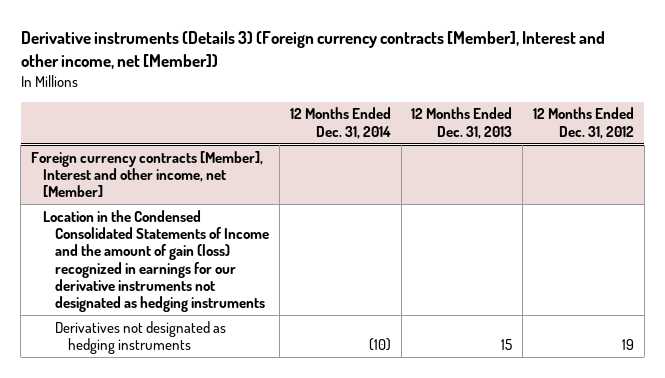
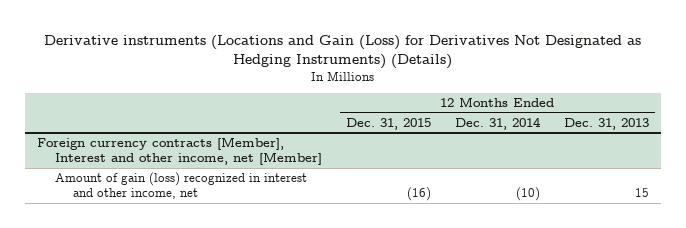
[20,30,605,69] Derivative instruments (Details 3) (Foreign currency contracts [Member], Interest and other income, net [Member]) -> [44,34,642,69] Derivative instruments (Locations and Gain (Loss) for Derivatives Not Designated as Hedging Instruments) (Details)
[532,107,634,139] 12 Months Ended Dec. 31, 2012 -> none
none -> [345,117,431,130] Dec. 31, 2015
[43,209,270,312] Location in the Condensed Consolidated Statements of Income and the amount of gain (loss) recognized in earnings for our derivative instruments not designated as hedging instruments -> none
[55,320,227,355] Derivatives not designated as hedging instruments -> [55,172,308,200] Amount of gain (loss) recognized in interest and other income, net

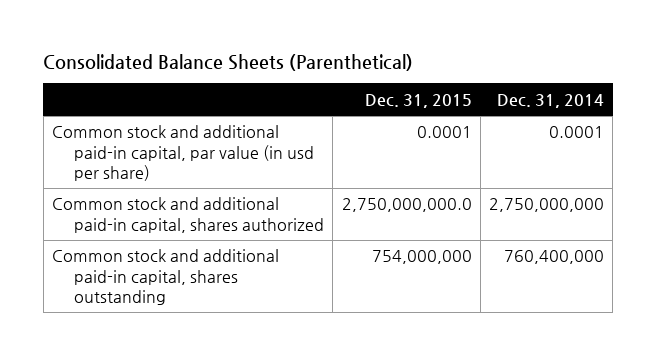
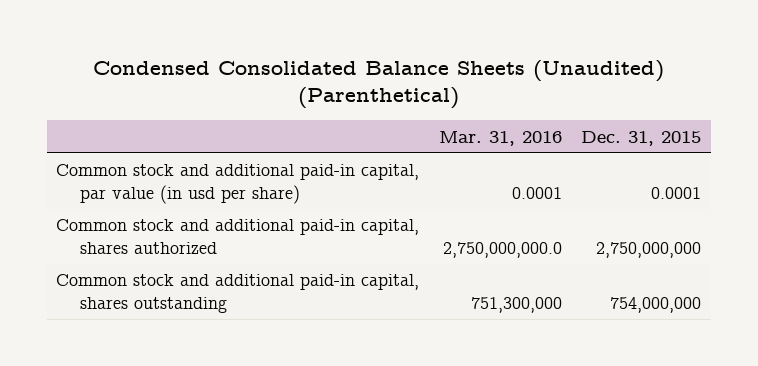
[43,53,414,71] Consolidated Balance Sheets (Parenthetical) -> [92,59,664,110] Condensed Consolidated Balance Sheets (Unaudited) (Parenthetical)
[496,93,604,108] Dec. 31, 2014 -> none
none -> [438,130,562,146] Mar. 31, 2016
[341,198,472,213] 2,750,000,000.0 -> [596,242,702,259] 2,750,000,000

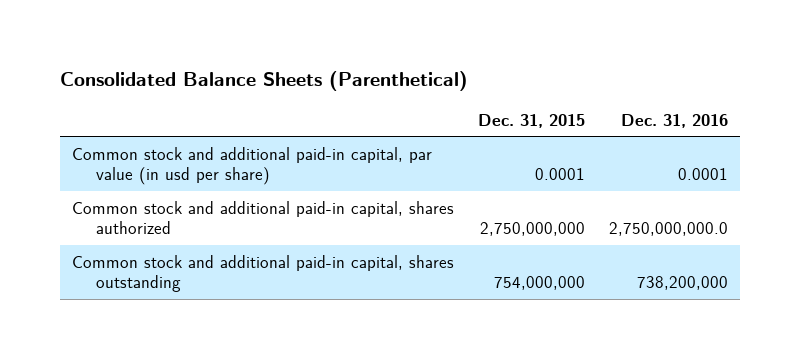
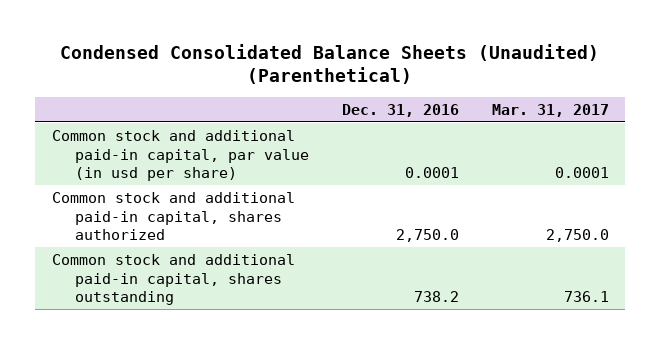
[59,71,468,92] Consolidated Balance Sheets (Parenthetical) -> [60,43,600,85] Condensed Consolidated Balance Sheets (Unaudited) (Parenthetical)
[477,113,585,128] Dec. 31, 2015 -> none
none -> [491,104,609,118] Mar. 31, 2017
[608,222,728,237] 2,750,000,000.0 -> [395,229,459,243] 2,750.0
[636,276,728,291] 738,200,000 -> [413,291,459,303] 738.2

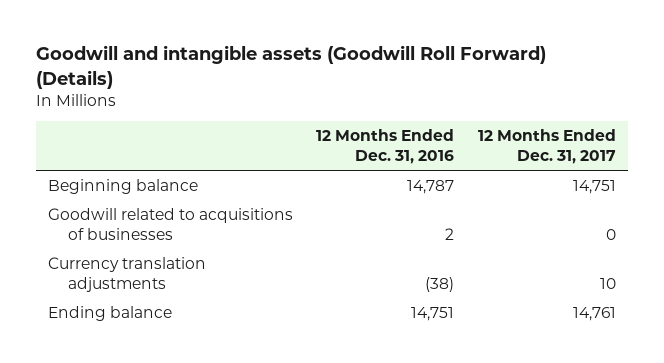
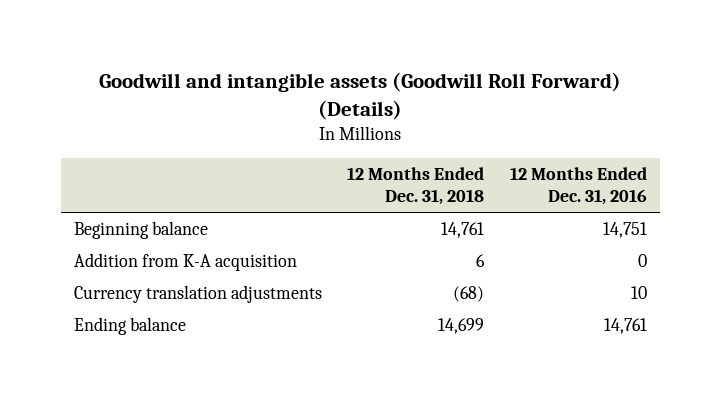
[478,129,617,165] 12 Months Ended Dec. 31, 2017 -> none
none -> [347,166,485,206] 12 Months Ended Dec. 31, 2018
[47,208,293,240] Goodwill related to acquisitions of businesses -> none
[407,180,455,195] 14,787 -> [602,222,647,239] 14,751
none -> [73,253,297,272] Addition from K-A acquisition
[425,276,455,292] (38) -> [630,286,647,300] 10
[411,307,455,322] 14,751 -> [603,318,647,335] 14,761

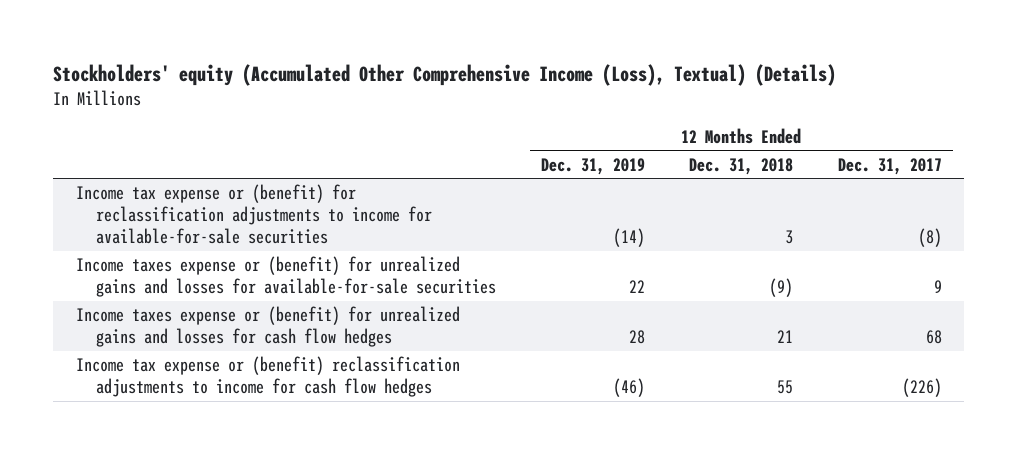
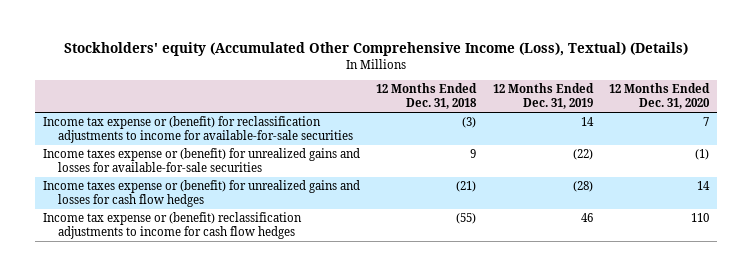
[837,157,942,175] Dec. 31, 2017 -> none
none -> [608,83,710,110] 12 Months Ended Dec. 31, 2020
[612,228,645,248] (14) -> [580,117,594,127] 14
[785,230,794,245] 3 -> [462,117,477,129] (3)
[628,280,645,294] 22 -> [572,149,593,161] (22)
[769,278,794,298] (9) -> [470,149,477,159] 9
[628,330,645,345] 28 -> [572,181,593,193] (28)
[777,330,794,344] 21 -> [456,181,477,193] (21)
[612,378,645,398] (46) -> [580,213,593,223] 46
[777,380,794,395] 55 -> [456,213,477,225] (55)

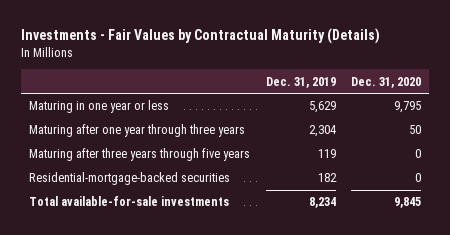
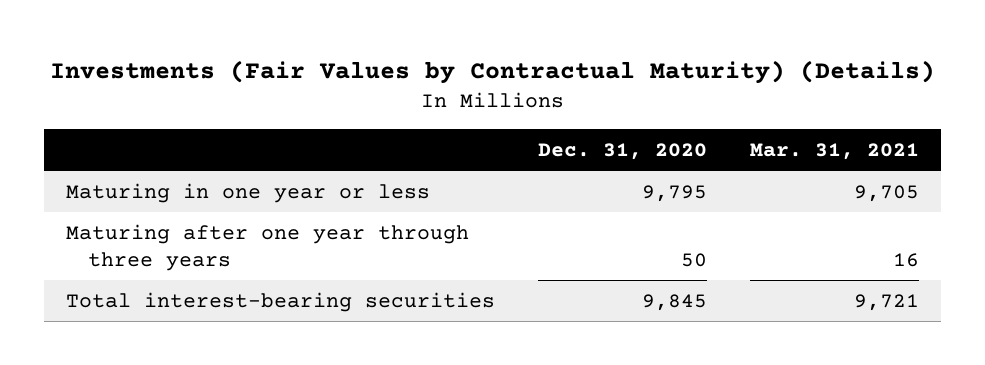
[21,28,381,45] Investments - Fair Values by Contractual Maturity (Details) -> [49,60,935,85] Investments (Fair Values by Contractual Maturity) (Details)
[265,76,336,88] Dec. 31, 2019 -> none
none -> [750,142,920,160] Mar. 31, 2021
[28,148,250,162] Maturing after three years through five years -> none
[28,172,230,186] Residential-mortgage-backed securities -> none
[28,196,229,207] Total available-for-sale investments -> [65,291,495,312] Total interest-bearing securities

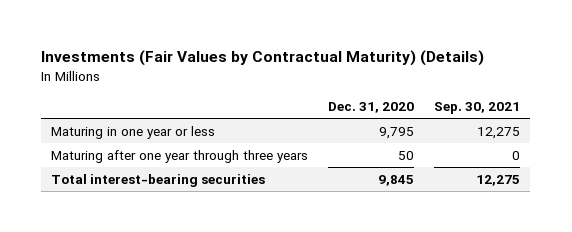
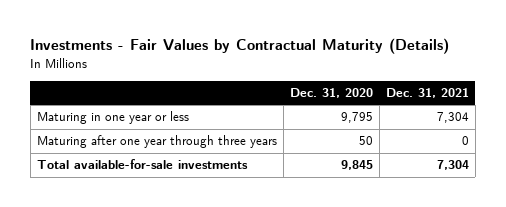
[41,50,485,67] Investments (Fair Values by Contractual Maturity) (Details) -> [30,38,450,55] Investments - Fair Values by Contractual Maturity (Details)
[434,102,521,115] Sep. 30, 2021 -> none
none -> [385,88,469,99] Dec. 31, 2021
[51,173,266,187] Total interest-bearing securities -> [36,159,248,170] Total available-for-sale investments

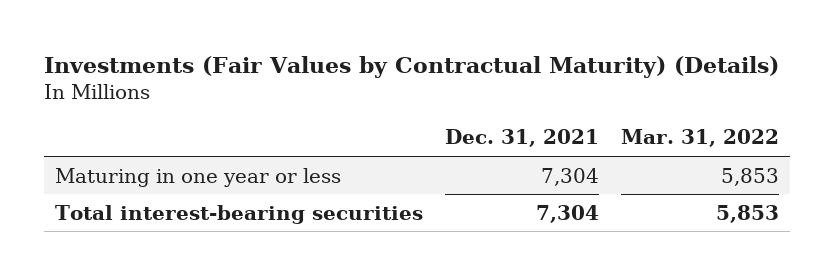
[30,38,450,55] Investments - Fair Values by Contractual Maturity (Details) -> [43,56,779,79] Investments (Fair Values by Contractual Maturity) (Details)
[289,88,373,99] Dec. 31, 2020 -> none
none -> [621,129,780,148] Mar. 31, 2022
[36,135,277,149] Maturing after one year through three years -> none
[36,159,248,170] Total available-for-sale investments -> [54,204,423,224] Total interest-bearing securities

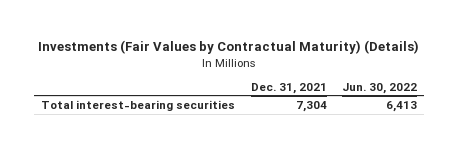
[621,129,780,148] Mar. 31, 2022 -> none
none -> [341,82,417,94] Jun. 30, 2022
[54,167,341,187] Maturing in one year or less -> none

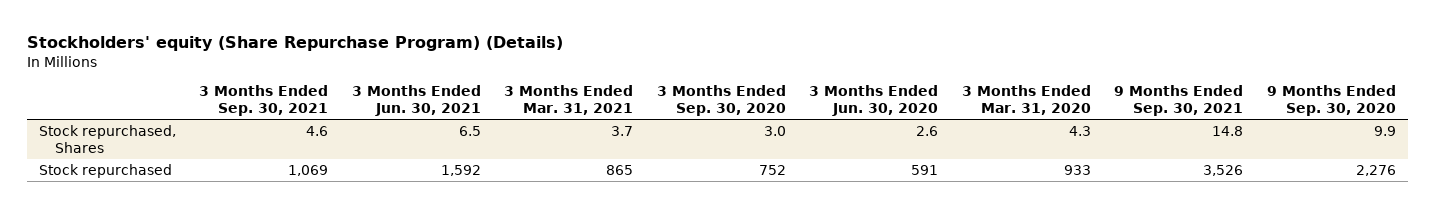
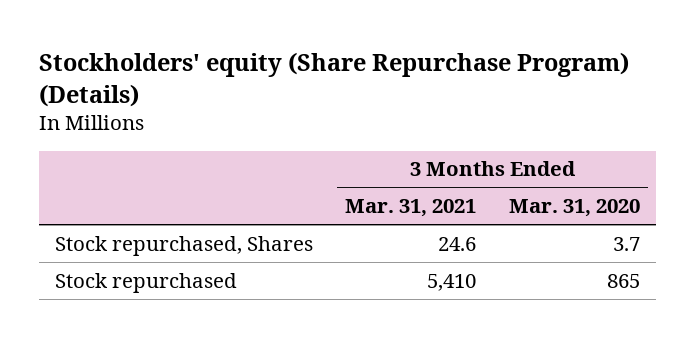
[199,85,329,117] 3 Months Ended Sep. 30, 2021 -> none
[351,85,481,117] 3 Months Ended Jun. 30, 2021 -> none
[656,85,786,117] 3 Months Ended Sep. 30, 2020 -> none
[809,85,939,117] 3 Months Ended Jun. 30, 2020 -> none
[1114,85,1244,117] 9 Months Ended Sep. 30, 2021 -> none
[1266,85,1396,117] 9 Months Ended Sep. 30, 2020 -> none
[611,125,634,136] 3.7 -> [438,236,477,251] 24.6
[1068,125,1091,136] 4.3 -> [612,236,640,251] 3.7
[606,164,634,175] 865 -> [427,273,477,291] 5,410
[1063,164,1091,175] 933 -> [606,273,640,288] 865

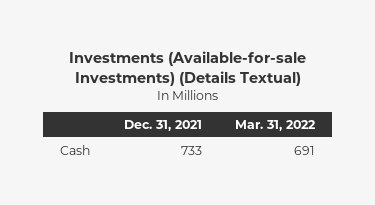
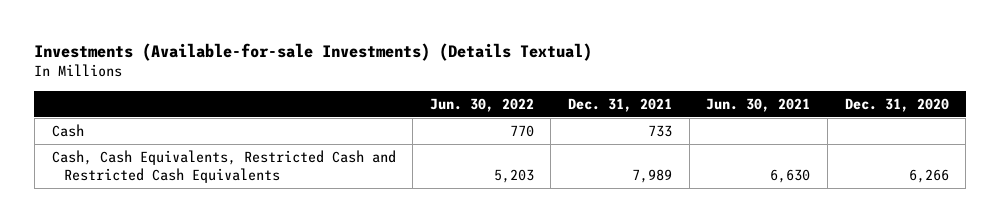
[235,119,317,131] Mar. 31, 2022 -> none
none -> [429,97,534,112] Jun. 30, 2022
none -> [706,97,811,112] Jun. 30, 2021
none -> [844,97,949,112] Dec. 31, 2020
none -> [51,149,396,184] Cash, Cash Equivalents, Restricted Cash and Restricted Cash Equivalents

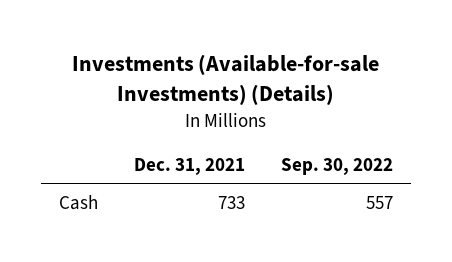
[34,42,593,61] Investments (Available-for-sale Investments) (Details Textual) -> [72,54,380,105] Investments (Available-for-sale Investments) (Details)
[429,97,534,112] Jun. 30, 2022 -> none
[706,97,811,112] Jun. 30, 2021 -> none
[844,97,949,112] Dec. 31, 2020 -> none
none -> [280,157,393,175] Sep. 30, 2022
[51,149,396,184] Cash, Cash Equivalents, Restricted Cash and Restricted Cash Equivalents -> none

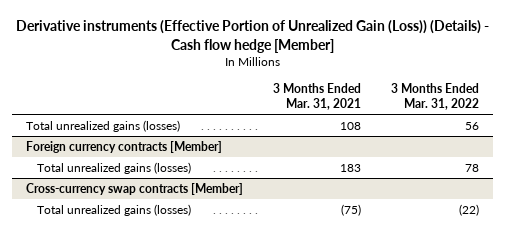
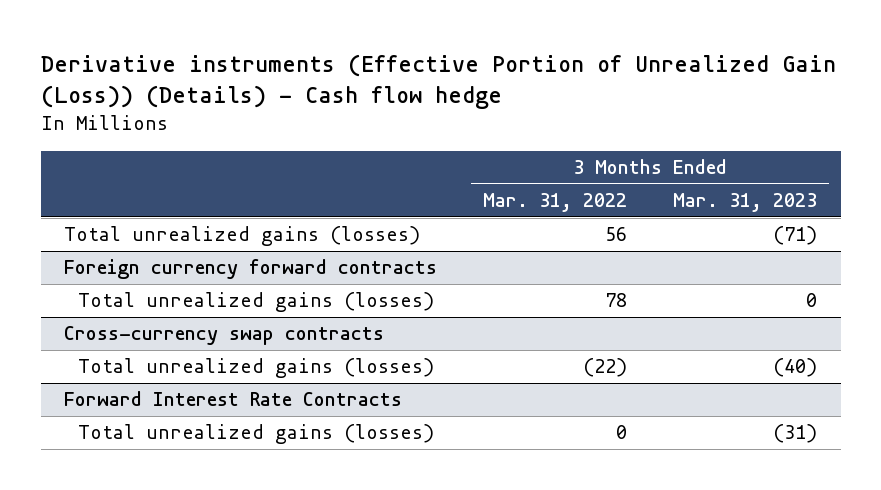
[15,19,489,53] Derivative instruments (Effective Portion of Unrealized Gain (Loss)) (Details) - Cash flow hedge [Member] -> [40,53,836,110] Derivative instruments (Effective Portion of Unrealized Gain (Loss)) (Details) - Cash flow hedge
[273,83,362,111] 3 Months Ended Mar. 31, 2021 -> none
none -> [673,193,818,213] Mar. 31, 2023
[26,140,223,153] Foreign currency contracts [Member] -> [63,259,437,280] Foreign currency forward contracts
[26,182,244,195] Cross-currency swap contracts [Member] -> [63,326,384,346] Cross-currency swap contracts
none -> [63,391,402,407] Forward Interest Rate Contracts
none -> [78,424,435,445] Total unrealized gains (losses)

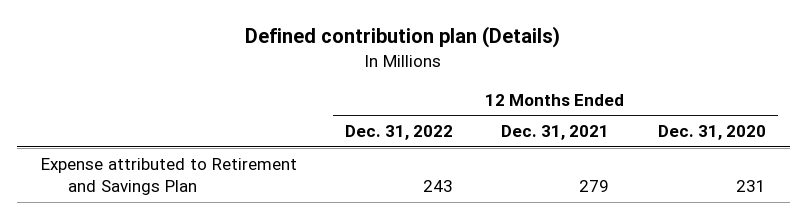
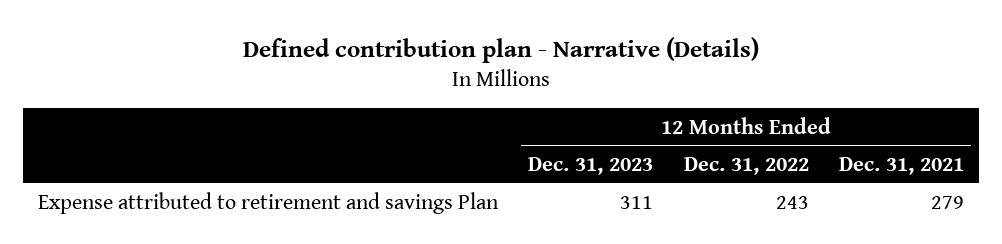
[245,26,561,49] Defined contribution plan (Details) -> [243,36,760,63] Defined contribution plan - Narrative (Details)
[657,125,766,141] Dec. 31, 2020 -> none
none -> [528,157,654,176] Dec. 31, 2023
[40,157,297,196] Expense attributed to Retirement and Savings Plan -> [38,192,500,215] Expense attributed to retirement and savings Plan

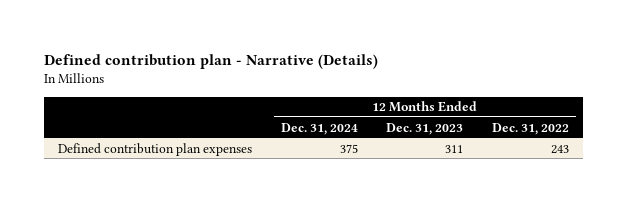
[838,157,964,176] Dec. 31, 2021 -> none
none -> [280,122,358,135] Dec. 31, 2024
[38,192,500,215] Expense attributed to retirement and savings Plan -> [58,142,253,156] Defined contribution plan expenses

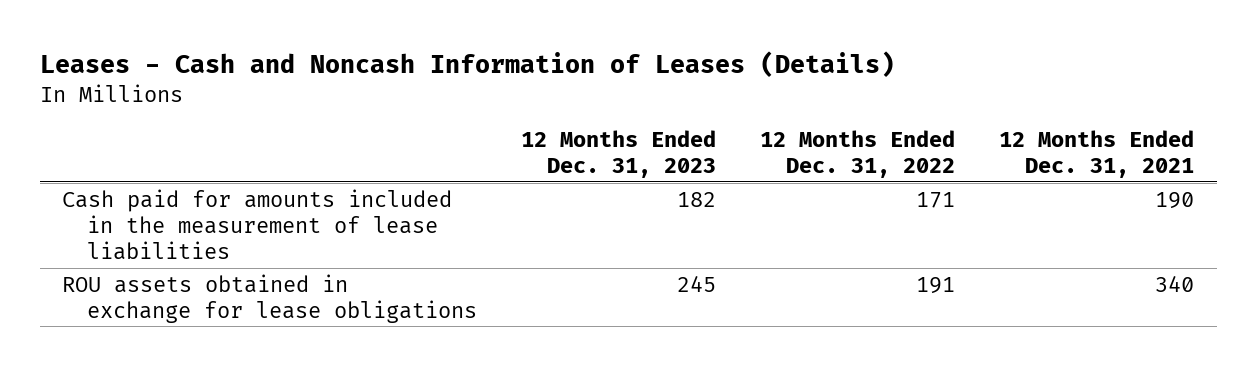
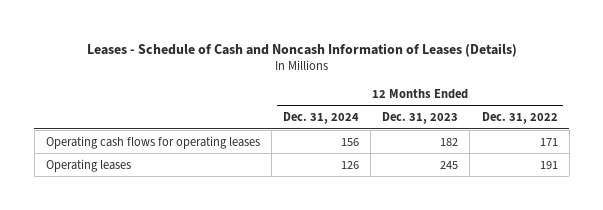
[39,51,895,78] Leases - Cash and Noncash Information of Leases (Details) -> [86,42,517,57] Leases - Schedule of Cash and Noncash Information of Leases (Details)
[999,130,1195,179] 12 Months Ended Dec. 31, 2021 -> none
none -> [283,112,360,125] Dec. 31, 2024
[61,188,452,261] Cash paid for amounts included in the measurement of lease liabilities -> [45,135,260,149] Operating cash flows for operating leases
[61,273,478,323] ROU assets obtained in exchange for lease obligations -> [45,158,131,172] Operating leases

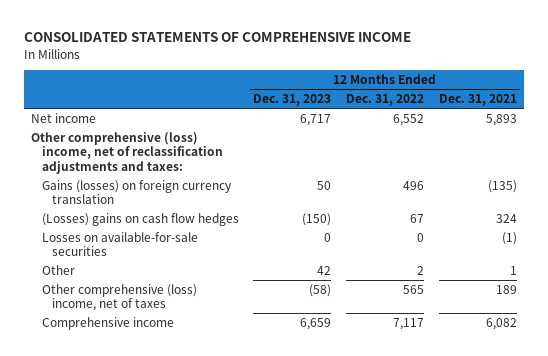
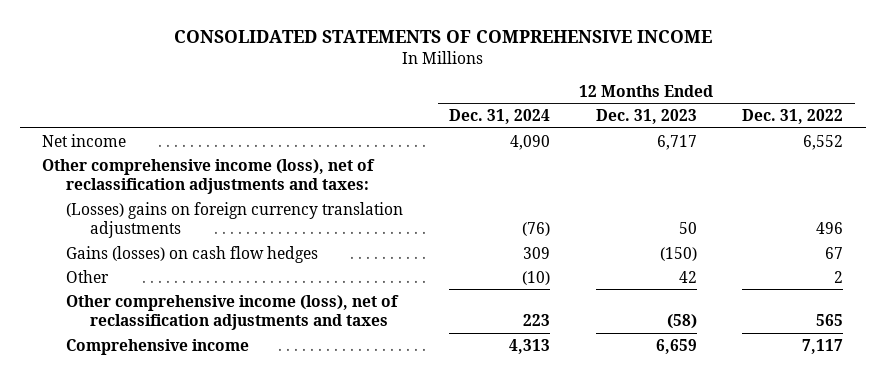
[438,94,517,107] Dec. 31, 2021 -> none
none -> [449,109,551,125] Dec. 31, 2024
[41,231,198,257] Losses on available-for-sale securities -> none
[31,131,223,174] Other comprehensive (loss) income, net of reclassification adjustments and taxes: -> [42,158,376,195] Other comprehensive income (loss), net of reclassification adjustments and taxes:
[41,179,232,205] Gains (losses) on foreign currency translation -> [66,201,404,239] (Losses) gains on foreign currency translation adjustments
[41,212,239,226] (Losses) gains on cash flow hedges -> [66,245,319,263] Gains (losses) on cash flow hedges
[41,283,197,312] Other comprehensive (loss) income, net of taxes -> [66,294,400,331] Other comprehensive income (loss), net of reclassification adjustments and taxes

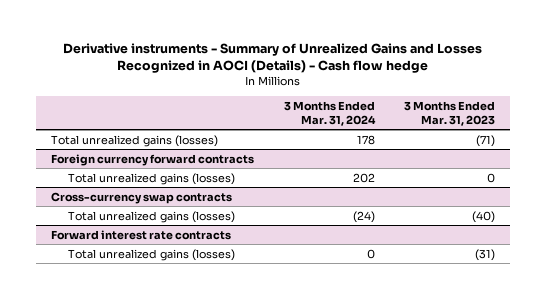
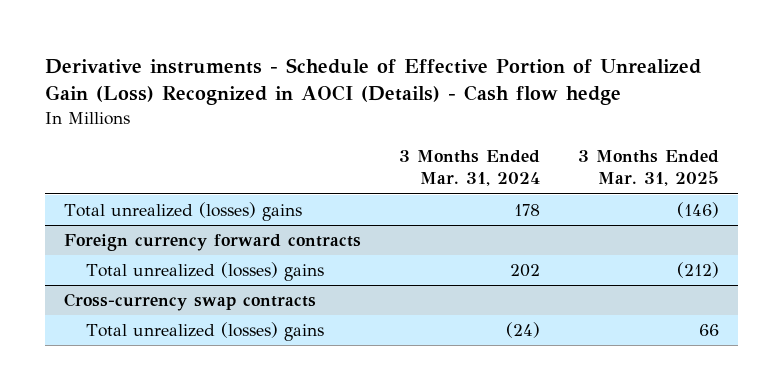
[63,43,483,74] Derivative instruments - Summary of Unrealized Gains and Losses Recognized in AOCI (Details) - Cash flow hedge -> [45,57,702,105] Derivative instruments - Schedule of Effective Portion of Unrealized Gain (Loss) Recognized in AOCI (Details) - Cash flow hedge
[404,100,496,126] 3 Months Ended Mar. 31, 2023 -> none
none -> [577,150,719,187] 3 Months Ended Mar. 31, 2025
[51,134,219,147] Total unrealized gains (losses) -> [64,202,303,222] Total unrealized (losses) gains
[68,172,236,185] Total unrealized gains (losses) -> [85,262,324,282] Total unrealized (losses) gains
[51,229,232,240] Forward interest rate contracts -> none
[68,248,236,261] Total unrealized gains (losses) -> none
[68,210,236,223] Total unrealized gains (losses) -> [85,322,324,342] Total unrealized (losses) gains

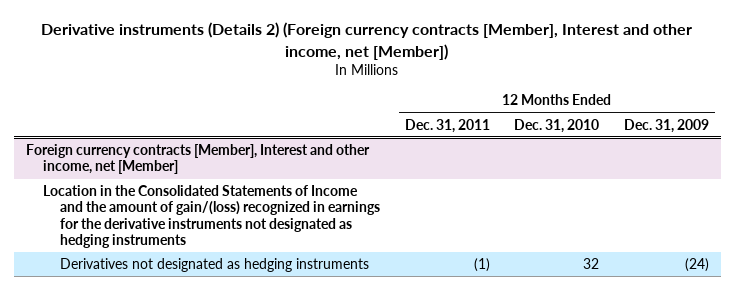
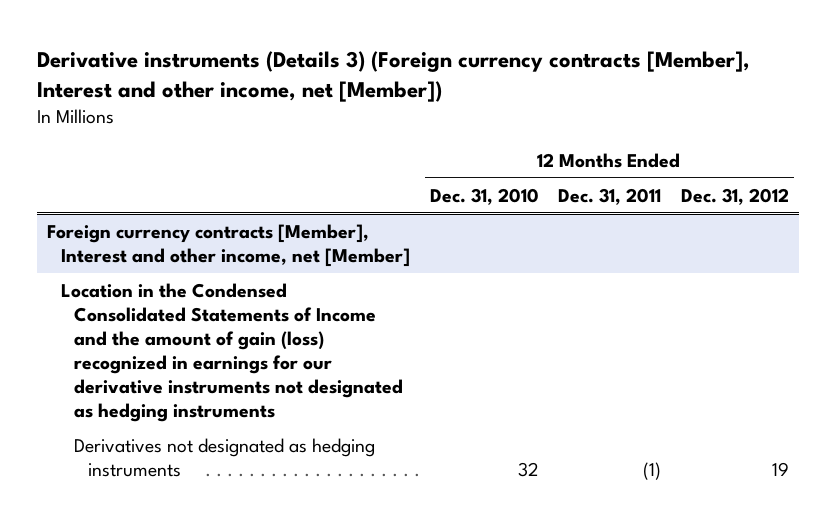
[41,22,693,60] Derivative instruments (Details 2) (Foreign currency contracts [Member], Interest and other income, net [Member]) -> [37,51,751,103] Derivative instruments (Details 3) (Foreign currency contracts [Member], Interest and other income, net [Member])
[623,118,709,133] Dec. 31, 2009 -> none
none -> [681,187,790,205] Dec. 31, 2012
[43,184,381,249] Location in the Consolidated Statements of Income and the amount of gain/(loss) recognized in earnings for the derivative instruments not designated as hedging instruments -> [60,282,404,423] Location in the Condensed Consolidated Statements of Income and the amount of gain (loss) recognized in earnings for our derivative instruments not designated as hedging instruments

